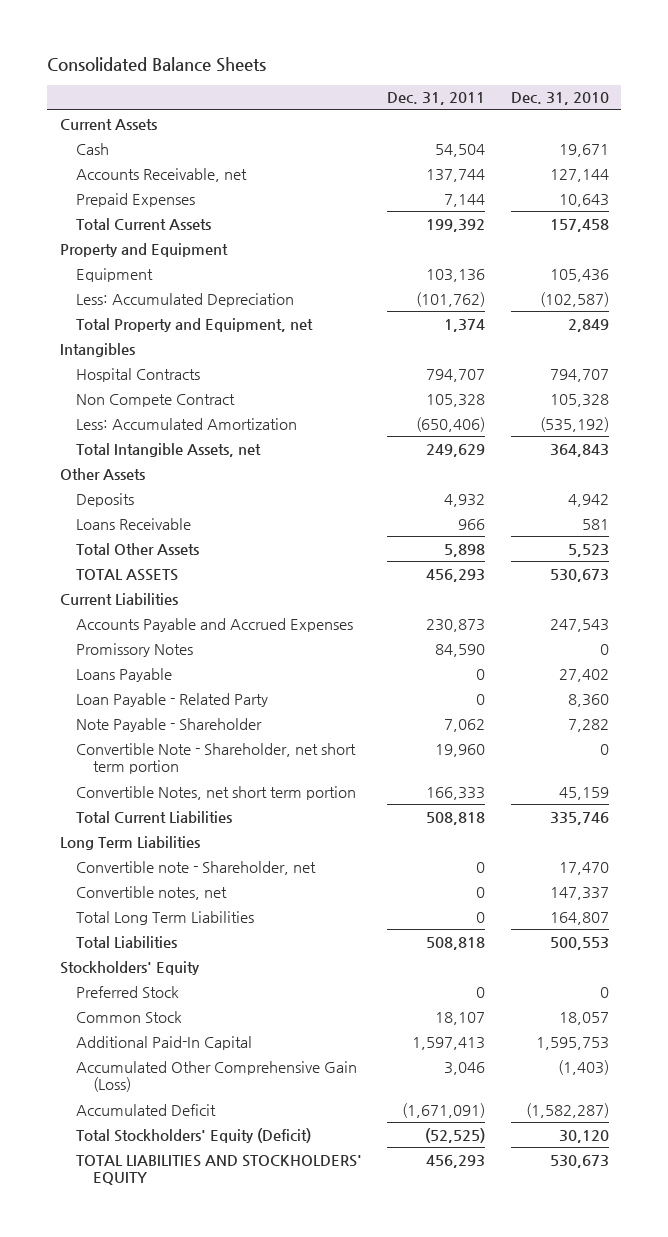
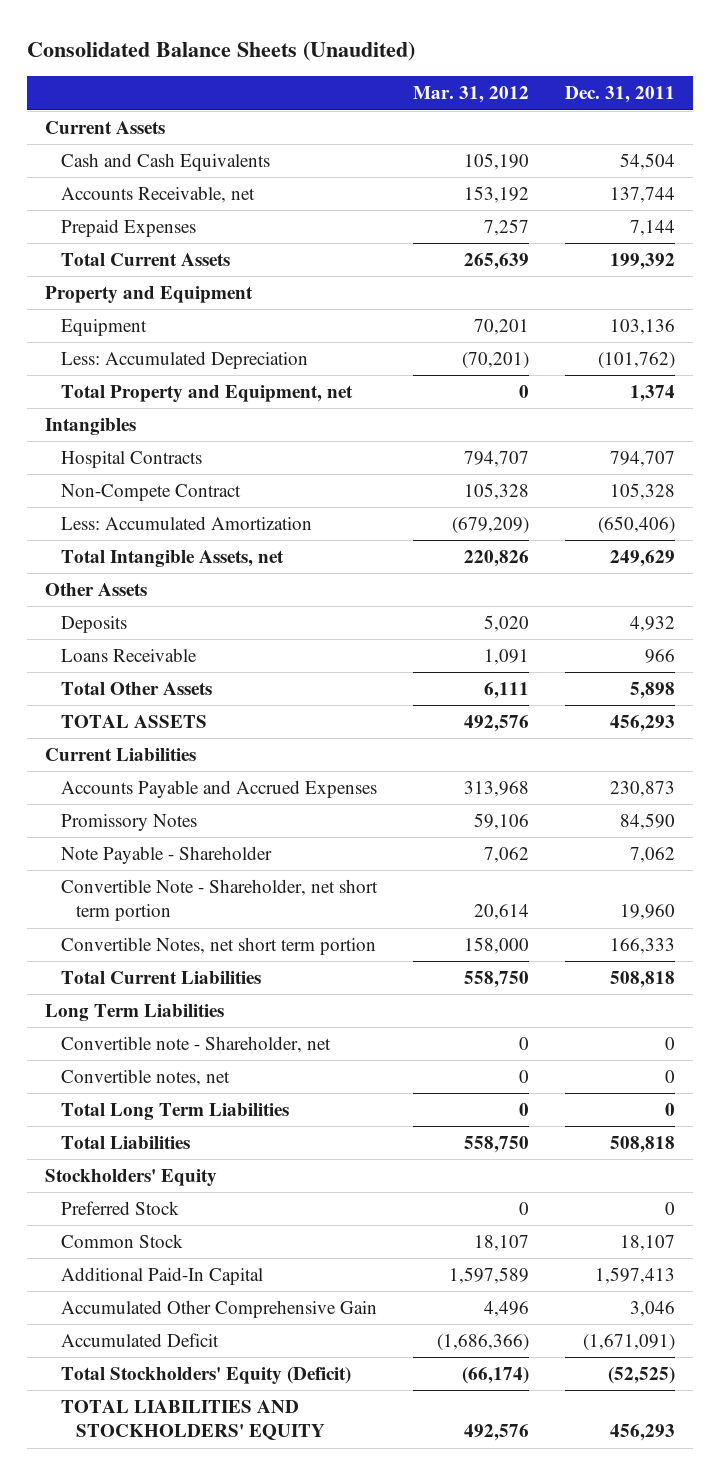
[46,56,266,72] Consolidated Balance Sheets -> [27,41,416,62] Consolidated Balance Sheets (Unaudited)
[510,92,609,106] Dec. 31, 2010 -> none
none -> [412,86,529,104] Mar. 31, 2012
[76,142,110,155] Cash -> [60,152,270,171] Cash and Cash Equivalents
[76,393,236,407] Non Compete Contract -> [60,483,241,501] Non-Compete Contract
[76,667,173,682] Loans Payable -> none
[76,692,269,707] Loan Payable - Related Party -> none
[76,1060,358,1093] Accumulated Other Comprehensive Gain (Loss) -> [60,1299,377,1318] Accumulated Other Comprehensive Gain

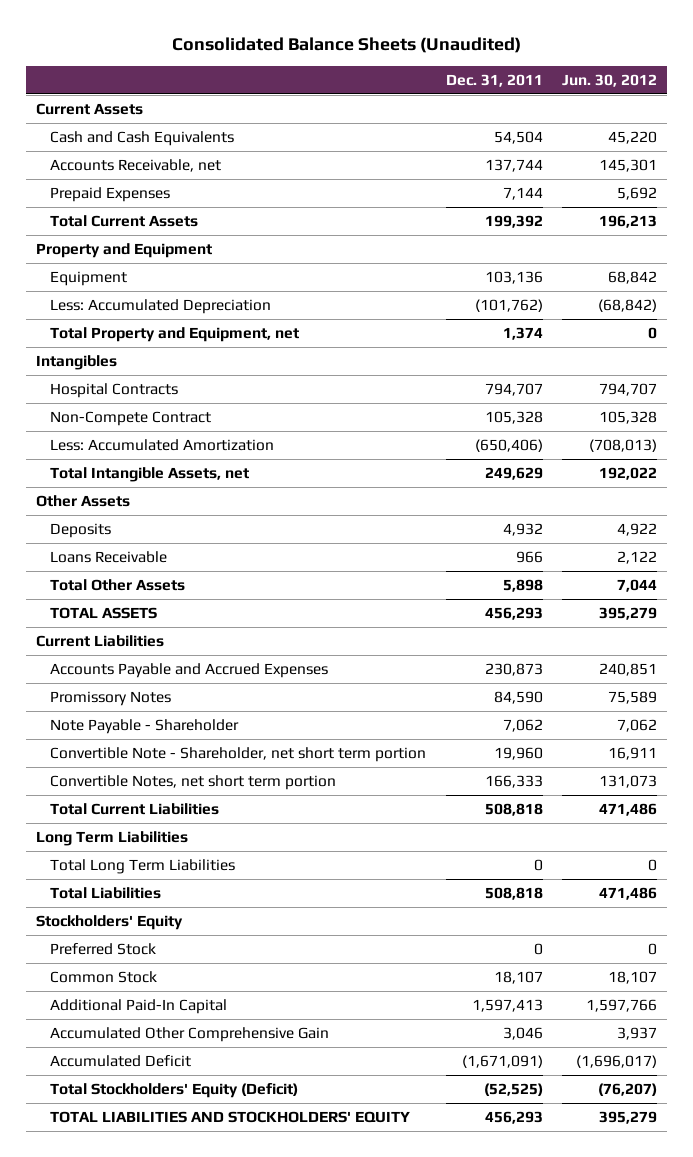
[412,86,529,104] Mar. 31, 2012 -> none
none -> [562,73,658,87] Jun. 30, 2012
[60,1035,331,1053] Convertible note - Shareholder, net -> none
[60,1068,230,1086] Convertible notes, net -> none

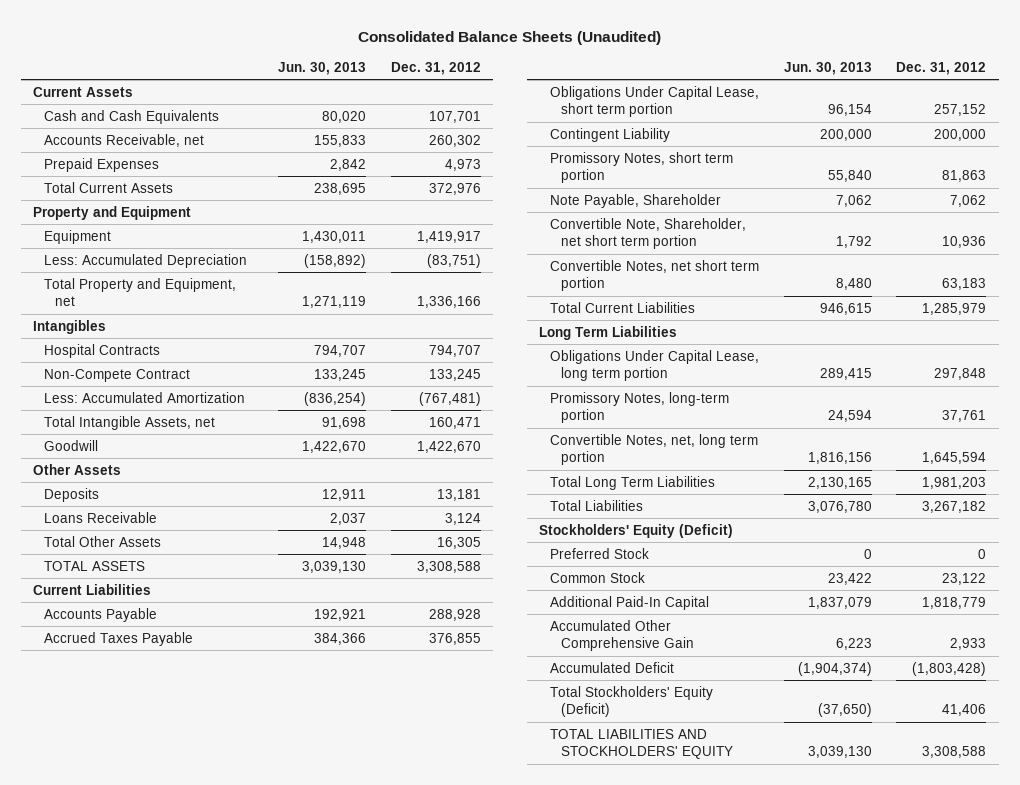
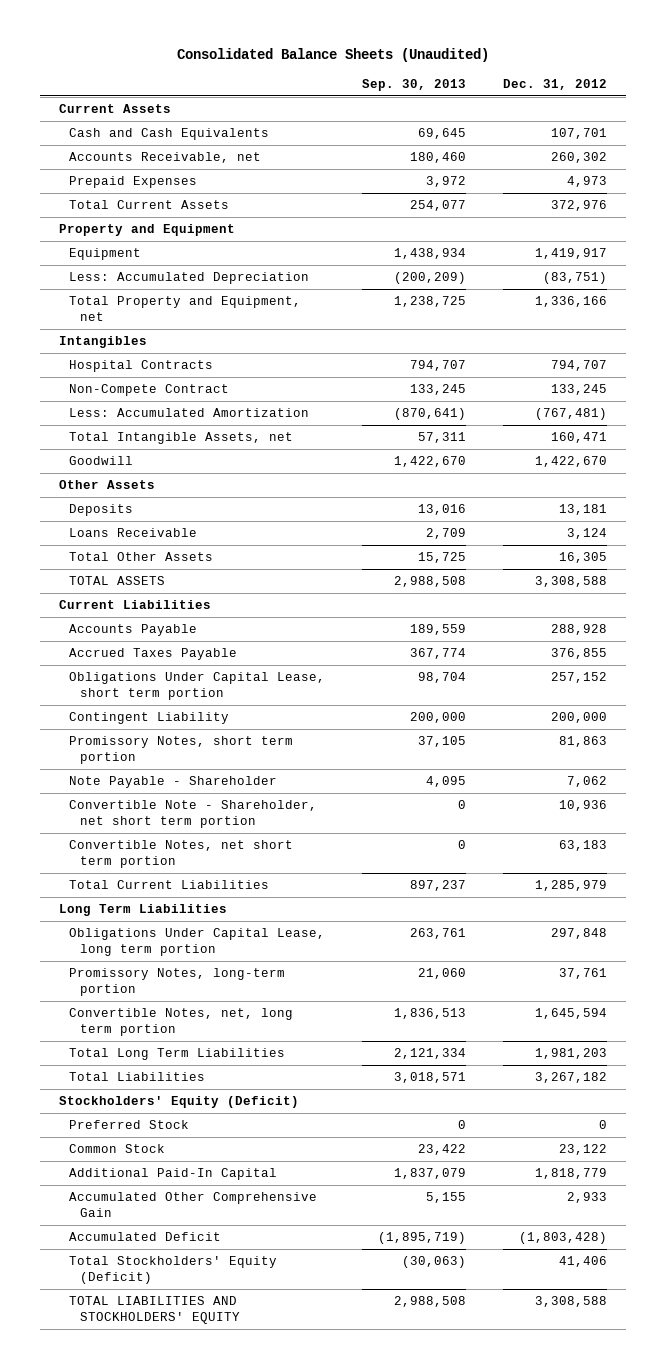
[277,62,366,76] Jun. 30, 2013 -> none
none -> [362,78,467,91] Sep. 30, 2013
[550,193,722,208] Note Payable, Shareholder -> [69,776,278,789] Note Payable - Shareholder
[550,217,747,250] Convertible Note, Shareholder, net short term portion -> [69,800,318,828] Convertible Note - Shareholder, net short term portion

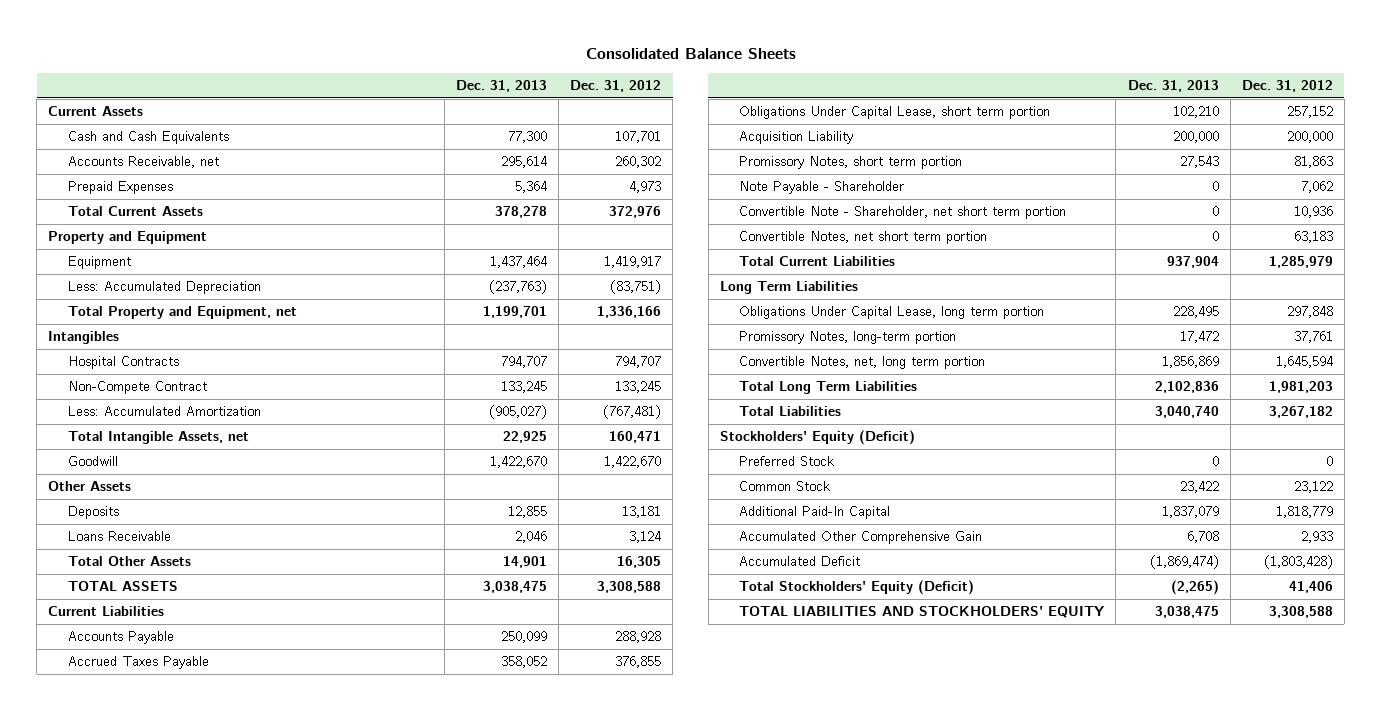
[176,48,489,63] Consolidated Balance Sheets (Unaudited) -> [585,47,796,59] Consolidated Balance Sheets
[362,78,467,91] Sep. 30, 2013 -> none
none -> [456,80,548,93] Dec. 31, 2013
[69,712,230,725] Contingent Liability -> [739,131,854,145] Acquisition Liability

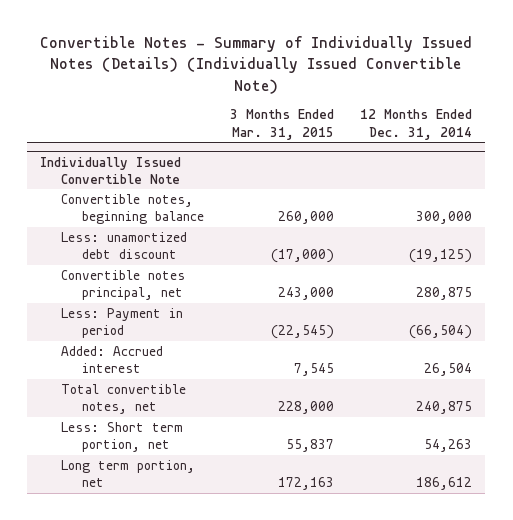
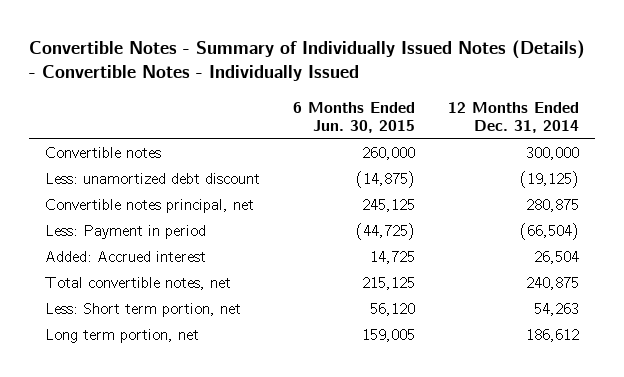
[40,36,473,94] Convertible Notes - Summary of Individually Issued Notes (Details) (Individually Issued Convertible Note) -> [28,39,585,82] Convertible Notes - Summary of Individually Issued Notes (Details) - Convertible Notes - Individually Issued
[230,109,335,140] 3 Months Ended Mar. 31, 2015 -> none
none -> [293,101,416,134] 6 Months Ended Jun. 30, 2015
[40,156,182,184] Individually Issued Convertible Note -> none
[61,194,204,225] Convertible notes, beginning balance -> [45,147,162,159] Convertible notes

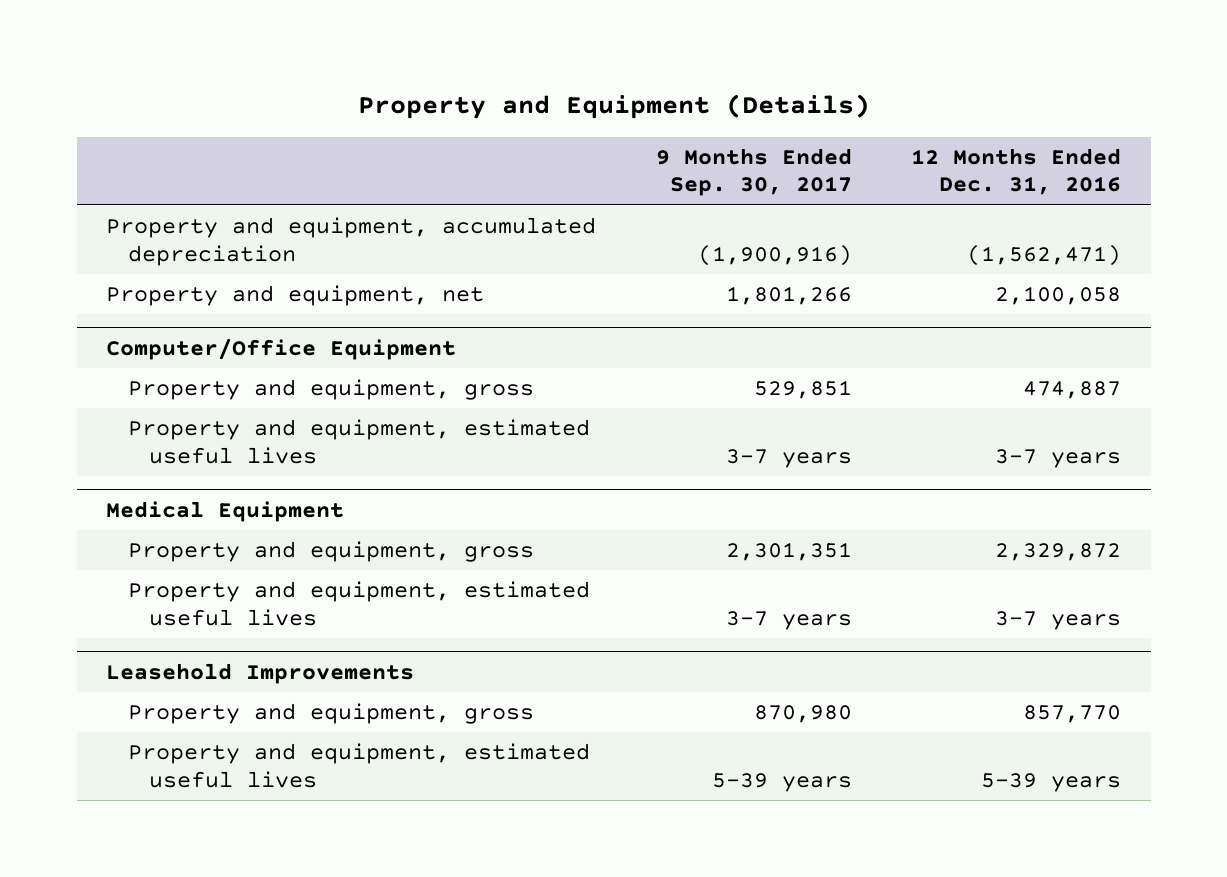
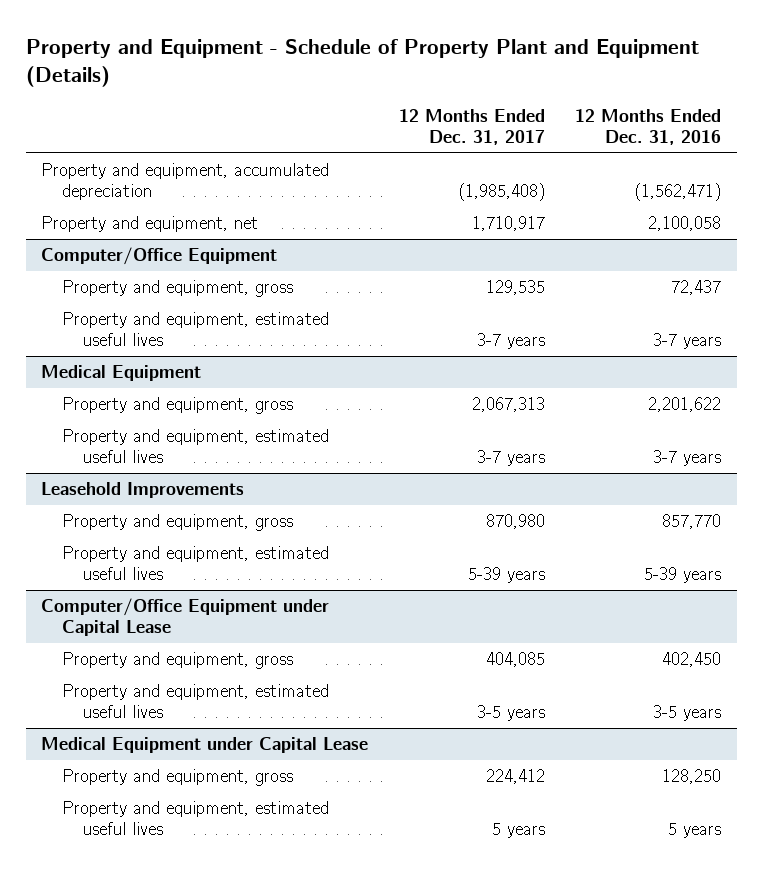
[357,94,870,120] Property and Equipment (Details) -> [26,38,700,87] Property and Equipment - Schedule of Property Plant and Equipment (Details)
[655,147,852,197] 9 Months Ended Sep. 30, 2017 -> none
none -> [398,108,545,145] 12 Months Ended Dec. 31, 2017
[1022,381,1121,400] 474,887 -> [671,280,722,296] 72,437
[994,543,1121,562] 2,329,872 -> [648,397,722,413] 2,201,622
none -> [41,598,330,637] Computer/Office Equipment under Capital Lease
none -> [62,652,294,670] Property and equipment, gross
none -> [62,684,330,719] Property and equipment, estimated useful lives
none -> [41,737,369,754] Medical Equipment under Capital Lease
none -> [62,769,294,787] Property and equipment, gross
none -> [62,801,330,836] Property and equipment, estimated useful lives

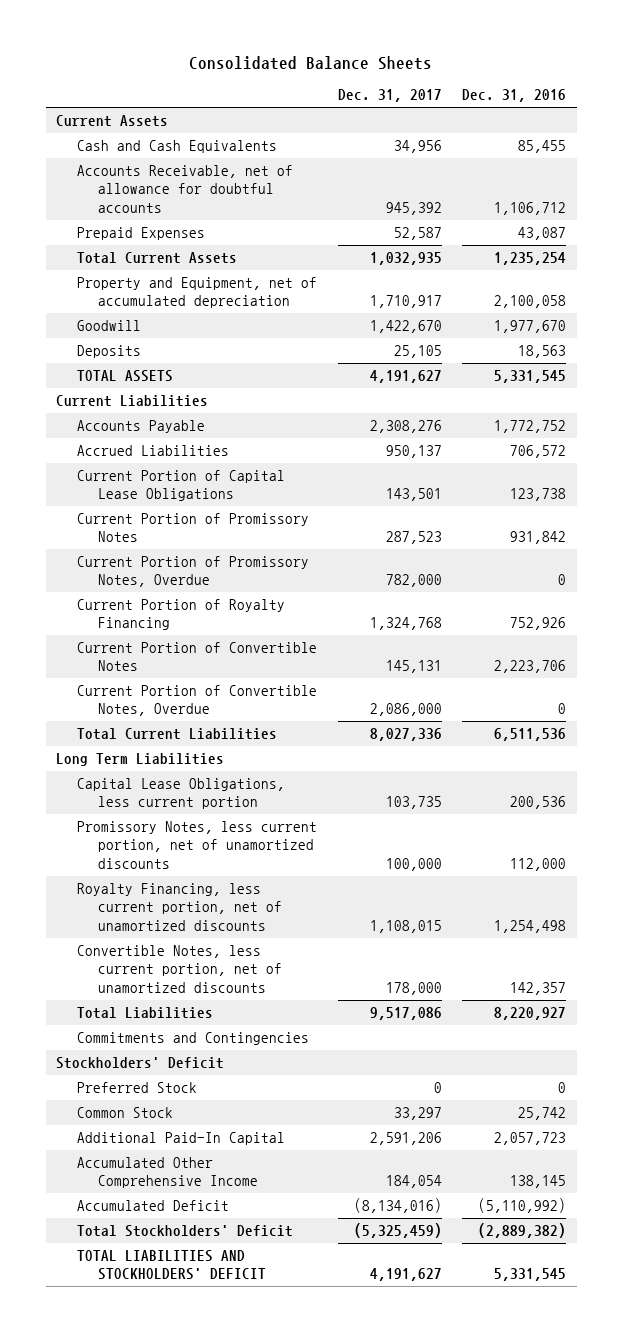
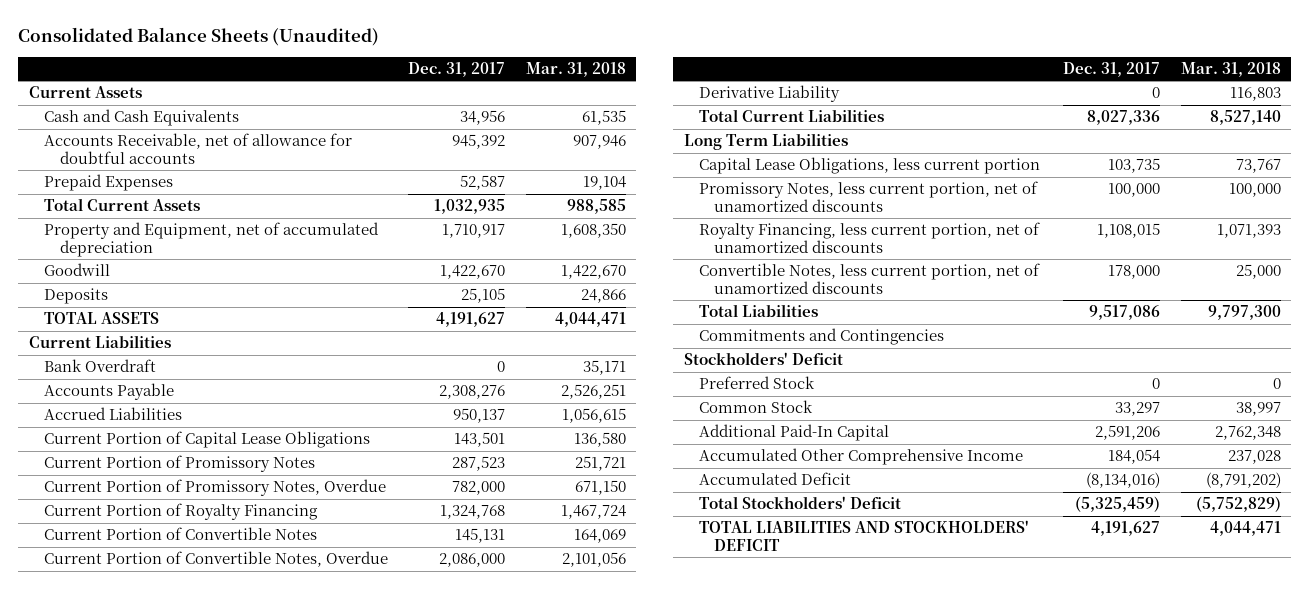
[189,56,433,71] Consolidated Balance Sheets -> [18,26,380,46] Consolidated Balance Sheets (Unaudited)
[462,89,567,103] Dec. 31, 2016 -> none
none -> [525,61,626,77] Mar. 31, 2018
none -> [44,359,157,373] Bank Overdraft
none -> [699,85,841,103] Derivative Liability

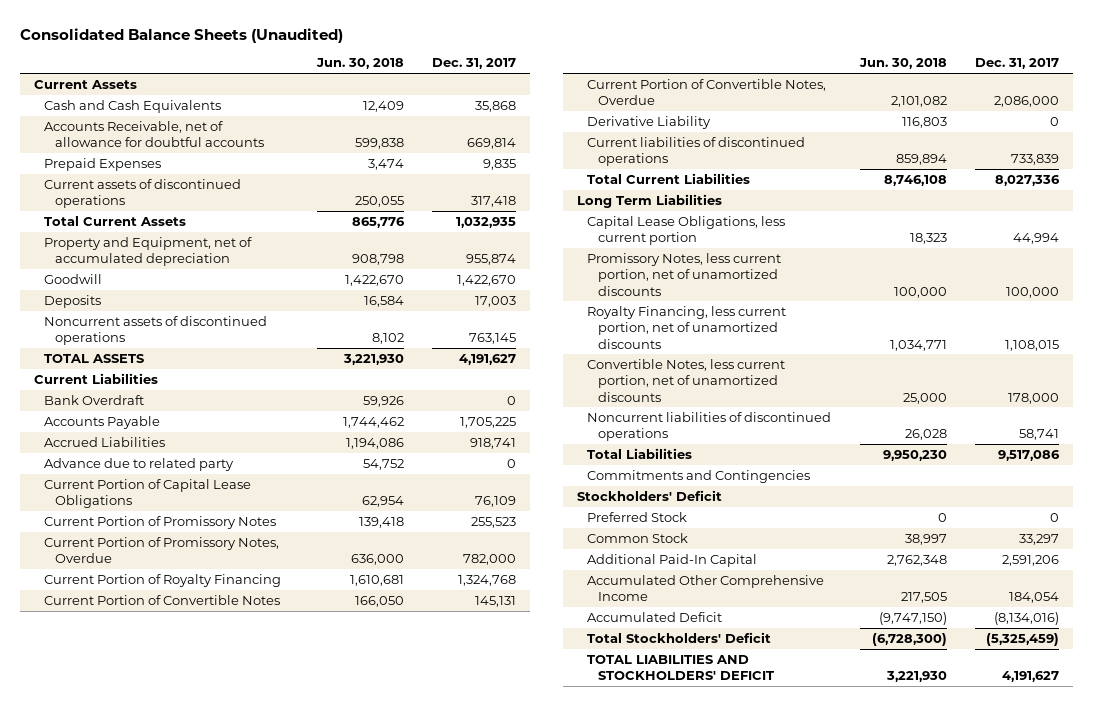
[525,61,626,77] Mar. 31, 2018 -> none
none -> [315,58,404,70] Jun. 30, 2018
[460,110,506,126] 34,956 -> [475,100,517,112] 35,868
[452,134,506,150] 945,392 -> [467,138,517,150] 669,814
[460,175,506,191] 52,587 -> [483,158,517,170] 9,835
none -> [44,178,242,209] Current assets of discontinued operations
[442,224,506,239] 1,710,917 -> [466,254,517,266] 955,874
[461,288,506,304] 25,105 -> [475,295,517,307] 17,003
none -> [44,315,268,346] Noncurrent assets of discontinued operations
[439,385,506,400] 2,308,276 -> [460,416,517,428] 1,705,225
[453,408,506,424] 950,137 -> [470,437,517,449] 918,741
none -> [44,457,235,471] Advance due to related party
[454,432,506,448] 143,501 -> [475,496,517,508] 76,109
[452,456,506,472] 287,523 -> [471,516,517,528] 255,523
none -> [587,136,806,167] Current liabilities of discontinued operations
[1108,158,1161,174] 103,735 -> [1013,233,1060,245] 44,994
none -> [587,411,832,442] Noncurrent liabilities of discontinued operations

